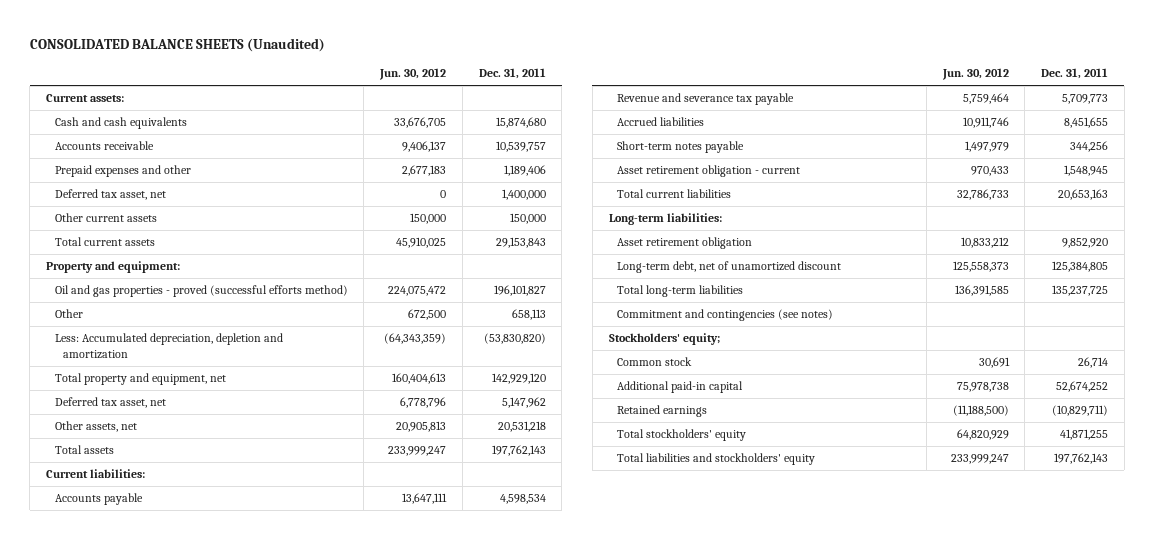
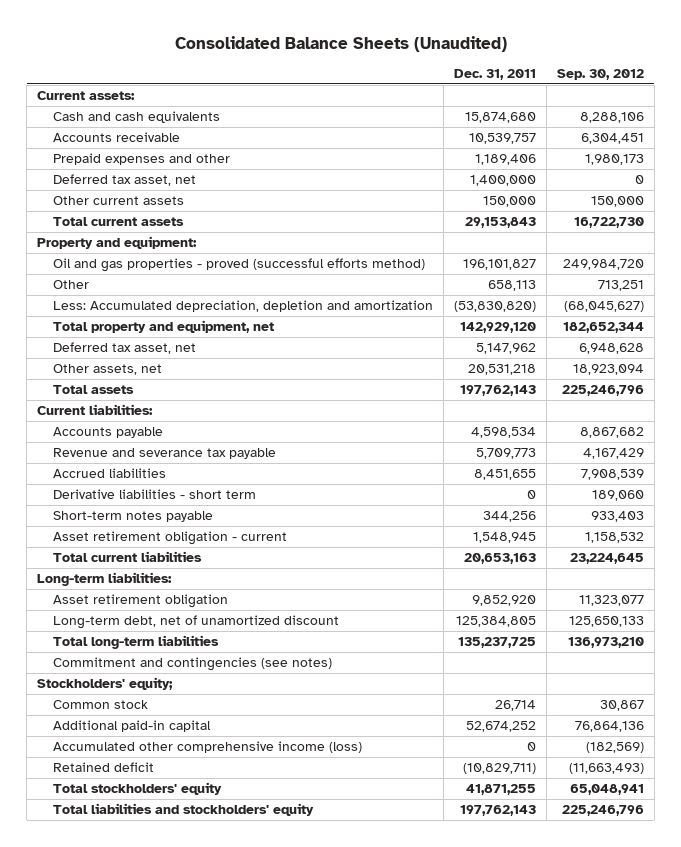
[29,37,325,52] CONSOLIDATED BALANCE SHEETS (Unaudited) -> [174,35,507,52] Consolidated Balance Sheets (Unaudited)
[379,68,447,81] Jun. 30, 2012 -> none
none -> [556,69,644,81] Sep. 30, 2012
none -> [52,489,256,500] Derivative liabilities - short term
none -> [52,741,362,754] Accumulated other comprehensive income (loss)
[617,405,708,418] Retained earnings -> [52,762,154,773] Retained deficit

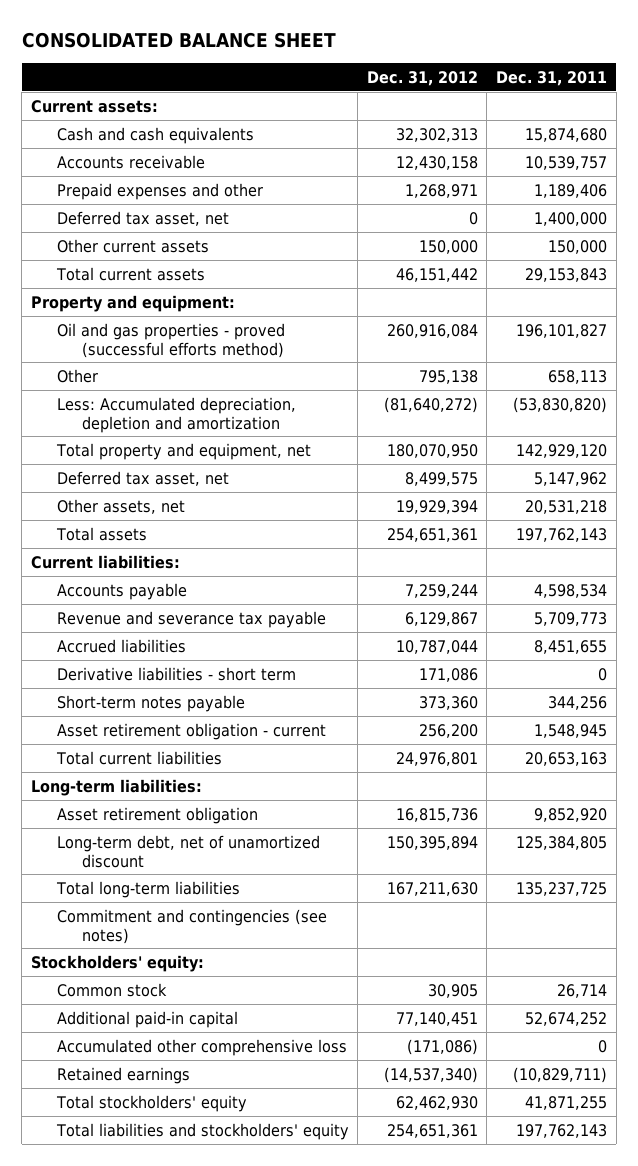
[174,35,507,52] Consolidated Balance Sheets (Unaudited) -> [21,31,336,48] CONSOLIDATED BALANCE SHEET
[556,69,644,81] Sep. 30, 2012 -> none
none -> [366,70,478,86] Dec. 31, 2012
[37,677,174,691] Stockholders' equity; -> [30,954,204,972] Stockholders' equity:
[52,741,362,754] Accumulated other comprehensive income (loss) -> [56,1038,347,1056] Accumulated other comprehensive loss
[52,762,154,773] Retained deficit -> [56,1066,190,1084] Retained earnings

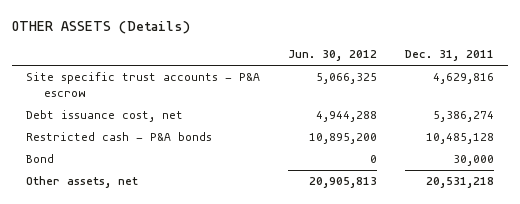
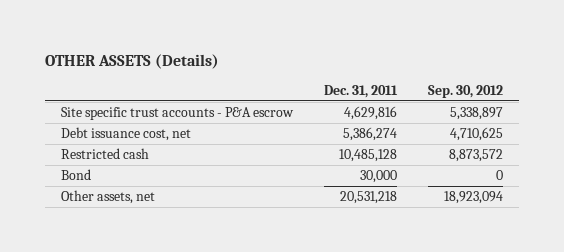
[287,50,377,62] Jun. 30, 2012 -> none
none -> [428,84,504,98] Sep. 30, 2012
[26,132,213,142] Restricted cash - P&A bonds -> [60,148,149,160] Restricted cash

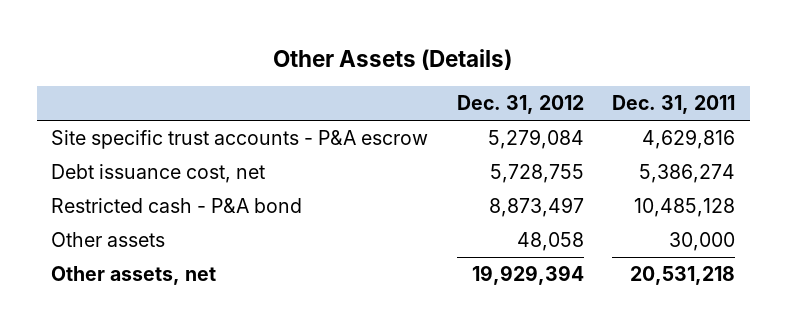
[44,53,219,69] OTHER ASSETS (Details) -> [273,48,513,70] Other Assets (Details)
[428,84,504,98] Sep. 30, 2012 -> none
none -> [456,95,584,115] Dec. 31, 2012
[60,148,149,160] Restricted cash -> [51,198,303,214] Restricted cash - P&A bond
[60,169,91,181] Bond -> [51,232,166,248] Other assets

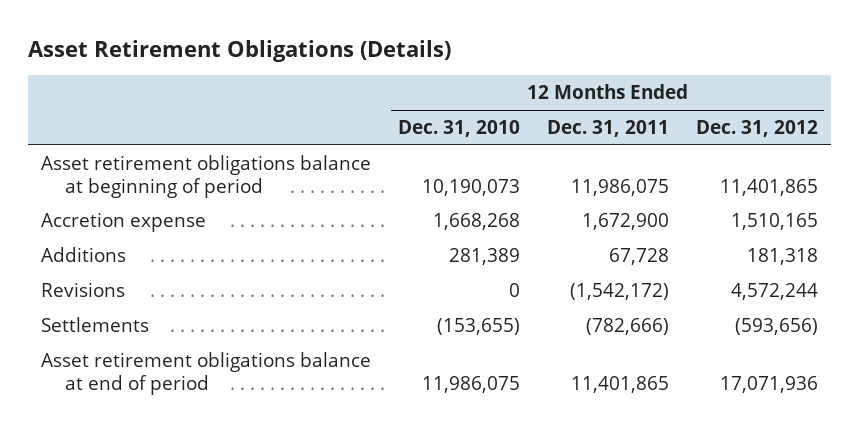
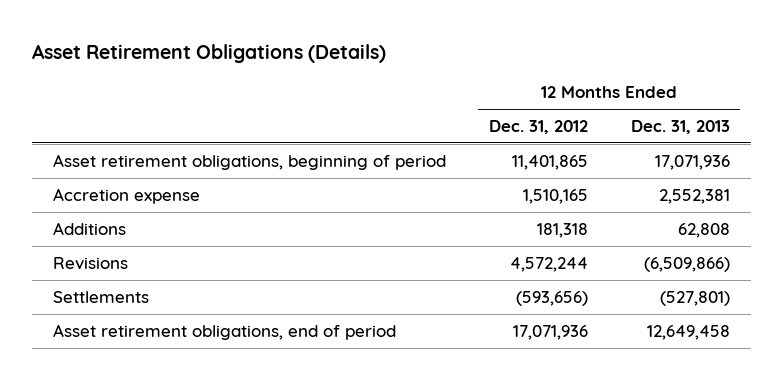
[397,120,520,138] Dec. 31, 2010 -> none
[546,120,669,138] Dec. 31, 2011 -> none
none -> [630,119,730,134] Dec. 31, 2013
[41,155,372,198] Asset retirement obligations balance at beginning of period -> [53,153,447,170] Asset retirement obligations, beginning of period
[41,352,372,395] Asset retirement obligations balance at end of period -> [53,323,397,340] Asset retirement obligations, end of period

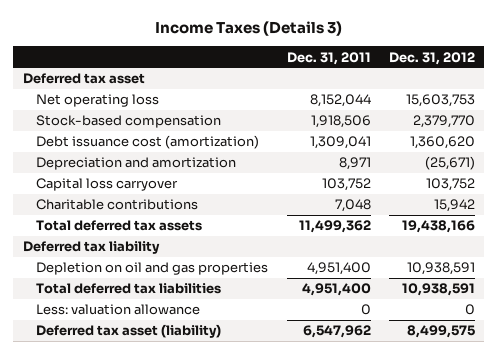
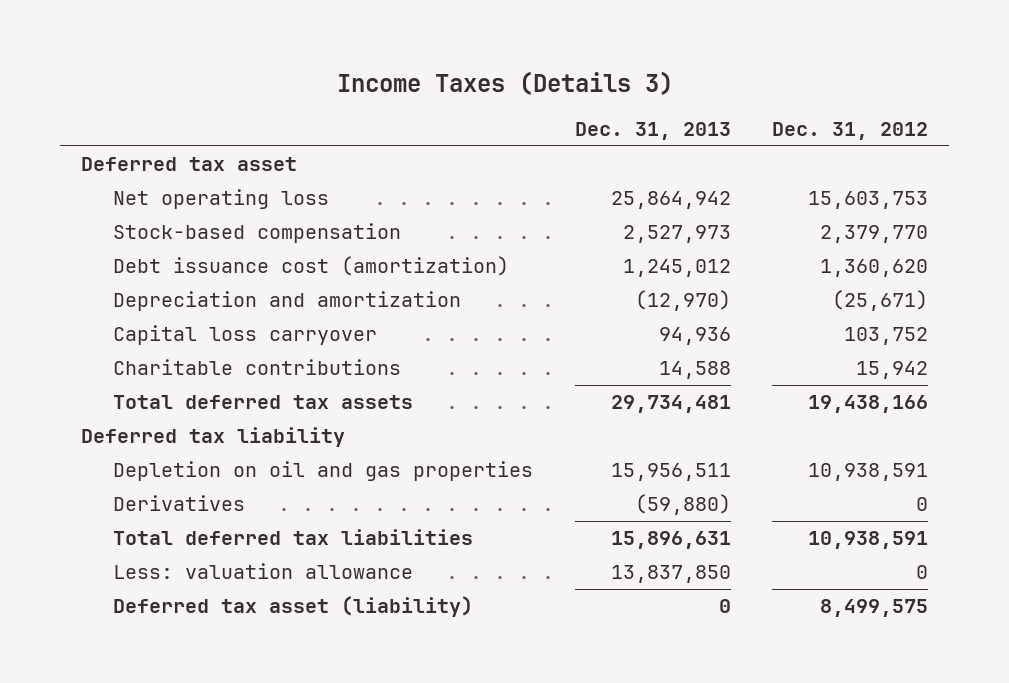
[286,51,371,65] Dec. 31, 2011 -> none
none -> [574,122,731,141] Dec. 31, 2013
none -> [112,495,245,512] Derivatives

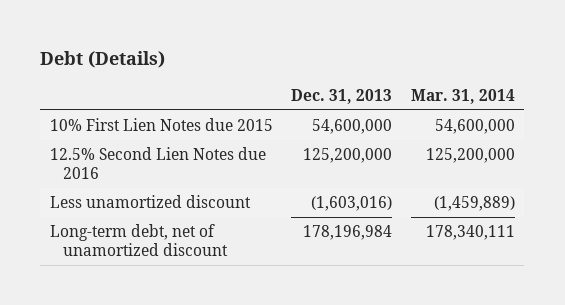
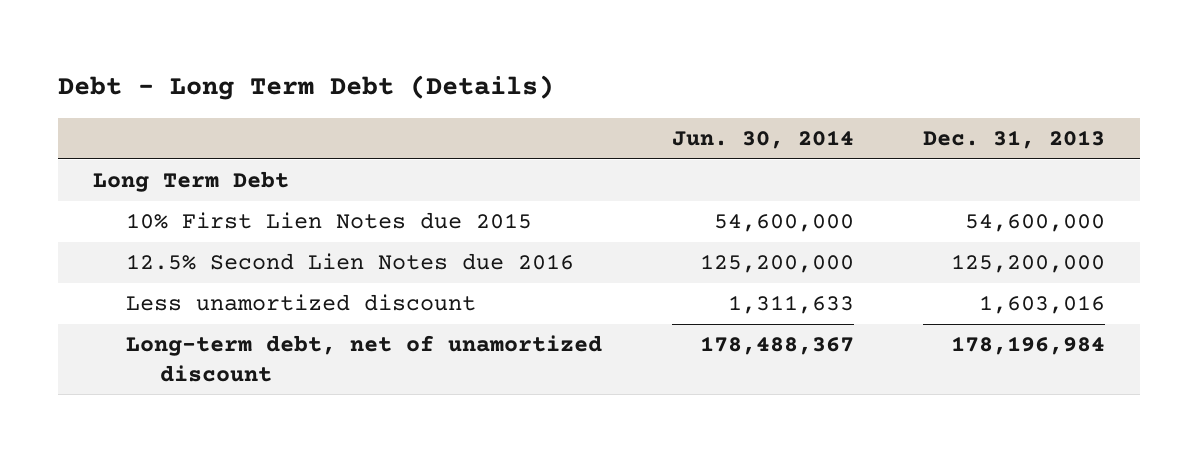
[40,50,166,68] Debt (Details) -> [57,75,554,101] Debt - Long Term Debt (Details)
[410,88,515,104] Mar. 31, 2014 -> none
none -> [671,130,854,150] Jun. 30, 2014
none -> [92,171,289,193] Long Term Debt
[311,196,393,212] (1,603,016) -> [979,295,1106,315] 1,603,016

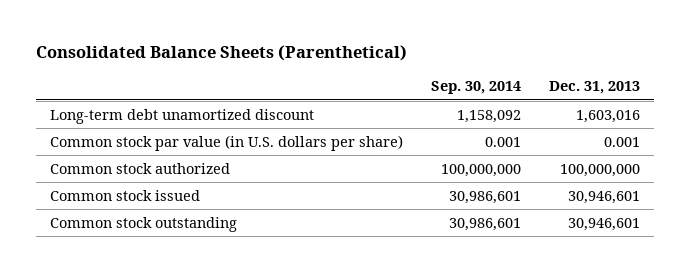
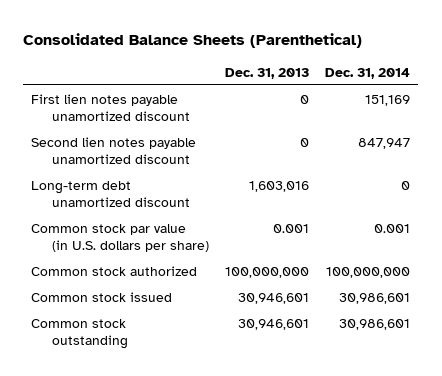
[430,81,521,95] Sep. 30, 2014 -> none
none -> [325,67,411,79] Dec. 31, 2014
none -> [31,93,191,121] First lien notes payable unamortized discount
none -> [31,136,197,164] Second lien notes payable unamortized discount

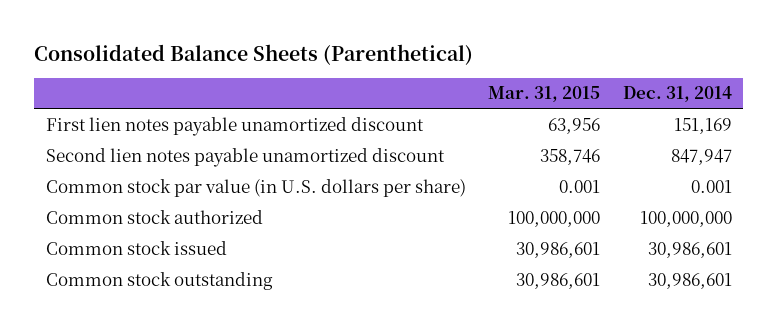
[225,67,310,79] Dec. 31, 2013 -> none
none -> [488,86,601,103] Mar. 31, 2015
[31,180,191,207] Long-term debt unamortized discount -> none

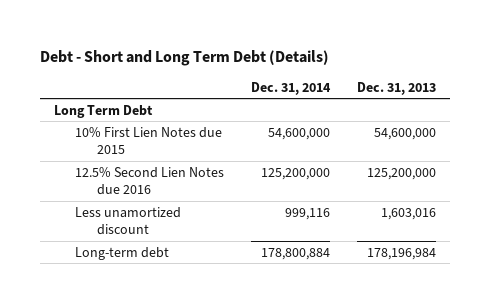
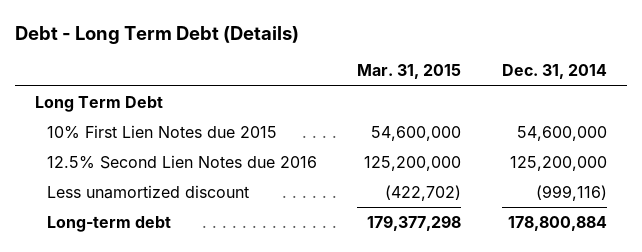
[40,49,330,66] Debt - Short and Long Term Debt (Details) -> [15,25,300,44] Debt - Long Term Debt (Details)
[357,81,437,95] Dec. 31, 2013 -> none
none -> [357,64,462,80] Mar. 31, 2015
[285,207,331,220] 999,116 -> [535,184,607,201] (999,116)

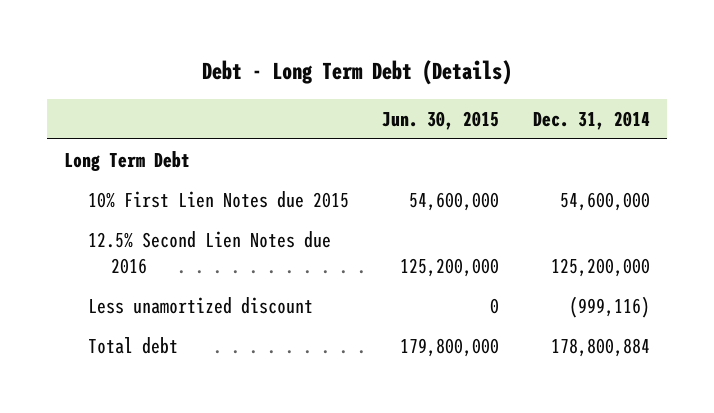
[357,64,462,80] Mar. 31, 2015 -> none
none -> [382,110,500,130] Jun. 30, 2015
[47,215,172,232] Long-term debt -> [87,337,178,355] Total debt

